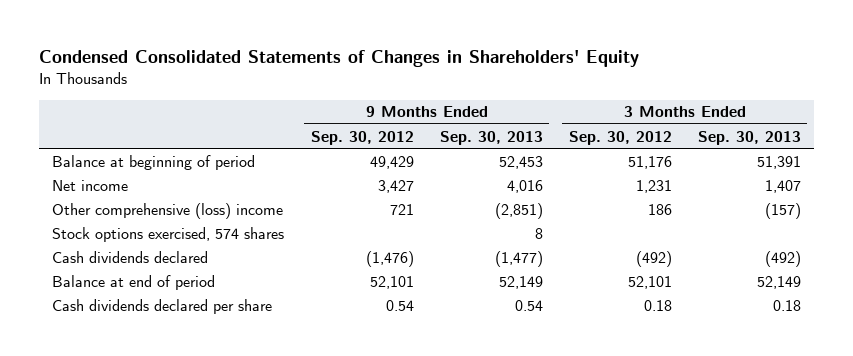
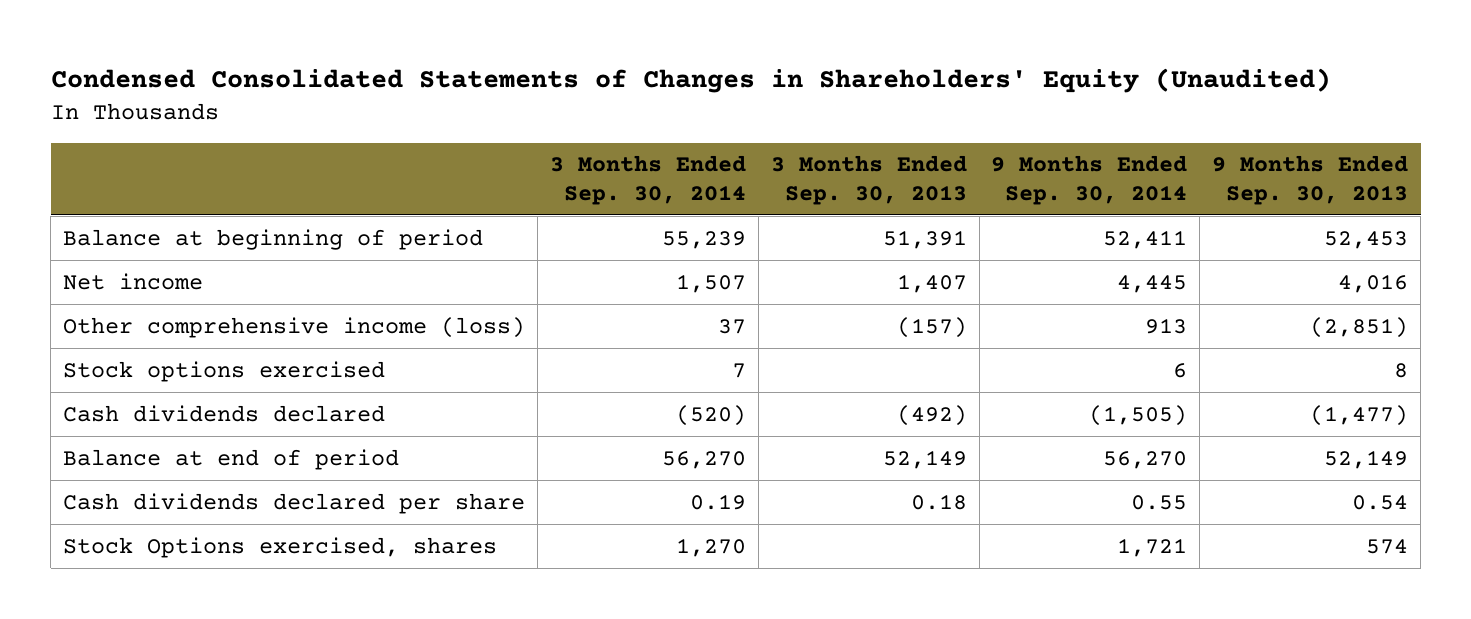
[39,50,640,68] Condensed Consolidated Statements of Changes in Shareholders' Equity -> [50,68,1331,94] Condensed Consolidated Statements of Changes in Shareholders' Equity (Unaudited)
[310,130,414,145] Sep. 30, 2012 -> none
[568,130,672,145] Sep. 30, 2012 -> none
none -> [549,155,746,205] 3 Months Ended Sep. 30, 2014
none -> [991,155,1188,205] 9 Months Ended Sep. 30, 2014
[52,202,284,219] Other comprehensive (loss) income -> [63,316,526,338] Other comprehensive income (loss)
[52,226,285,242] Stock options exercised, 574 shares -> [63,360,386,382] Stock options exercised
none -> [63,536,498,558] Stock Options exercised, shares

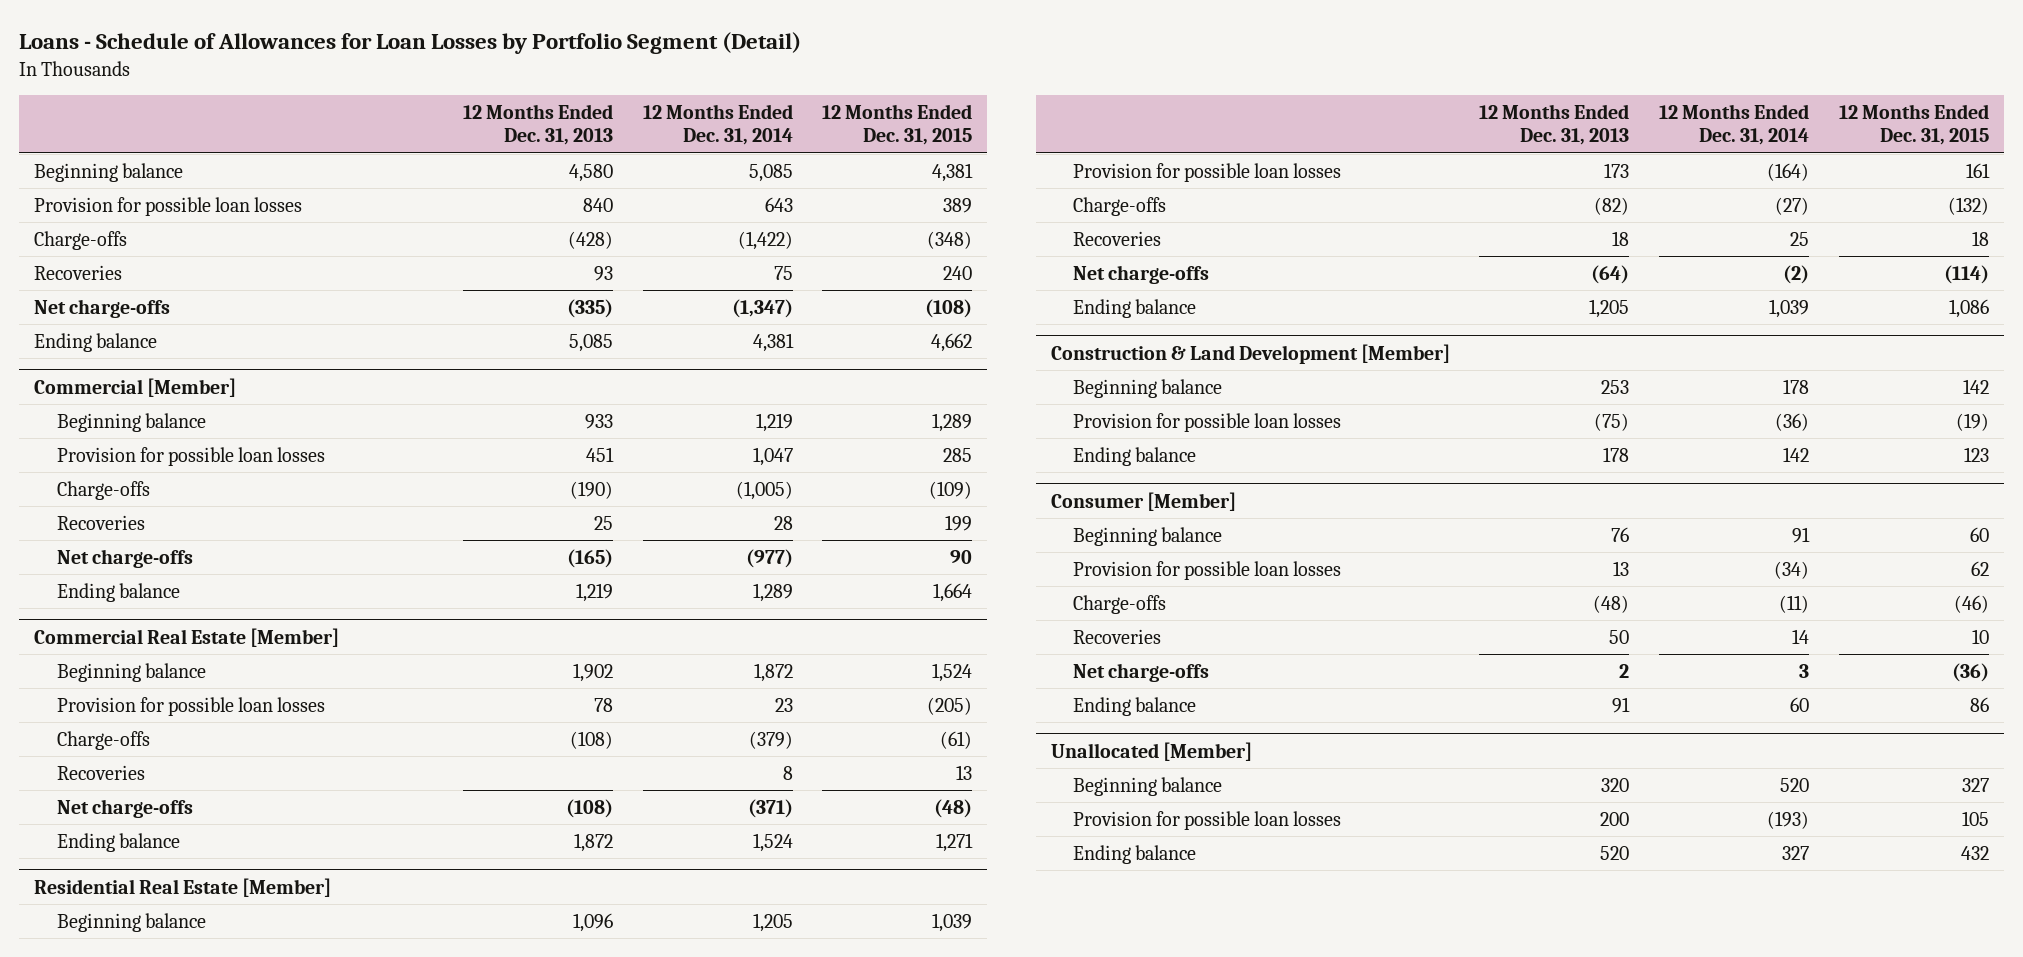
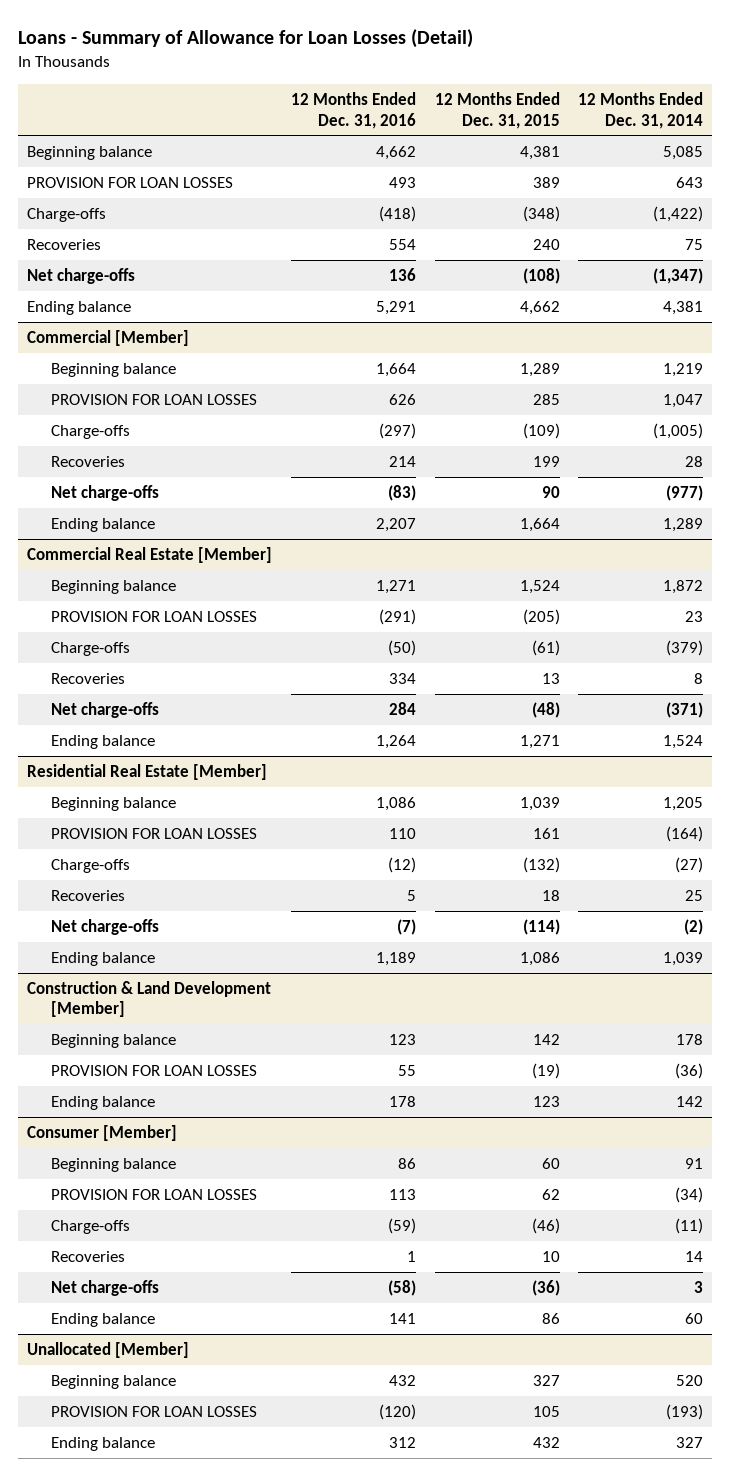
[19,32,802,55] Loans - Schedule of Allowances for Loan Losses by Portfolio Segment (Detail) -> [18,29,474,49] Loans - Summary of Allowance for Loan Losses (Detail)
[462,103,613,146] 12 Months Ended Dec. 31, 2013 -> none
none -> [290,92,416,129] 12 Months Ended Dec. 31, 2016
[34,196,303,216] Provision for possible loan losses -> [27,176,234,188] PROVISION FOR LOAN LOSSES
[56,446,325,466] Provision for possible loan losses -> [50,393,257,405] PROVISION FOR LOAN LOSSES
[56,696,325,716] Provision for possible loan losses -> [50,610,257,622] PROVISION FOR LOAN LOSSES
[1073,162,1342,182] Provision for possible loan losses -> [50,827,257,839] PROVISION FOR LOAN LOSSES
[1073,412,1342,432] Provision for possible loan losses -> [50,1064,257,1076] PROVISION FOR LOAN LOSSES
[1073,560,1342,580] Provision for possible loan losses -> [50,1188,257,1200] PROVISION FOR LOAN LOSSES
[1073,810,1342,830] Provision for possible loan losses -> [50,1405,257,1417] PROVISION FOR LOAN LOSSES

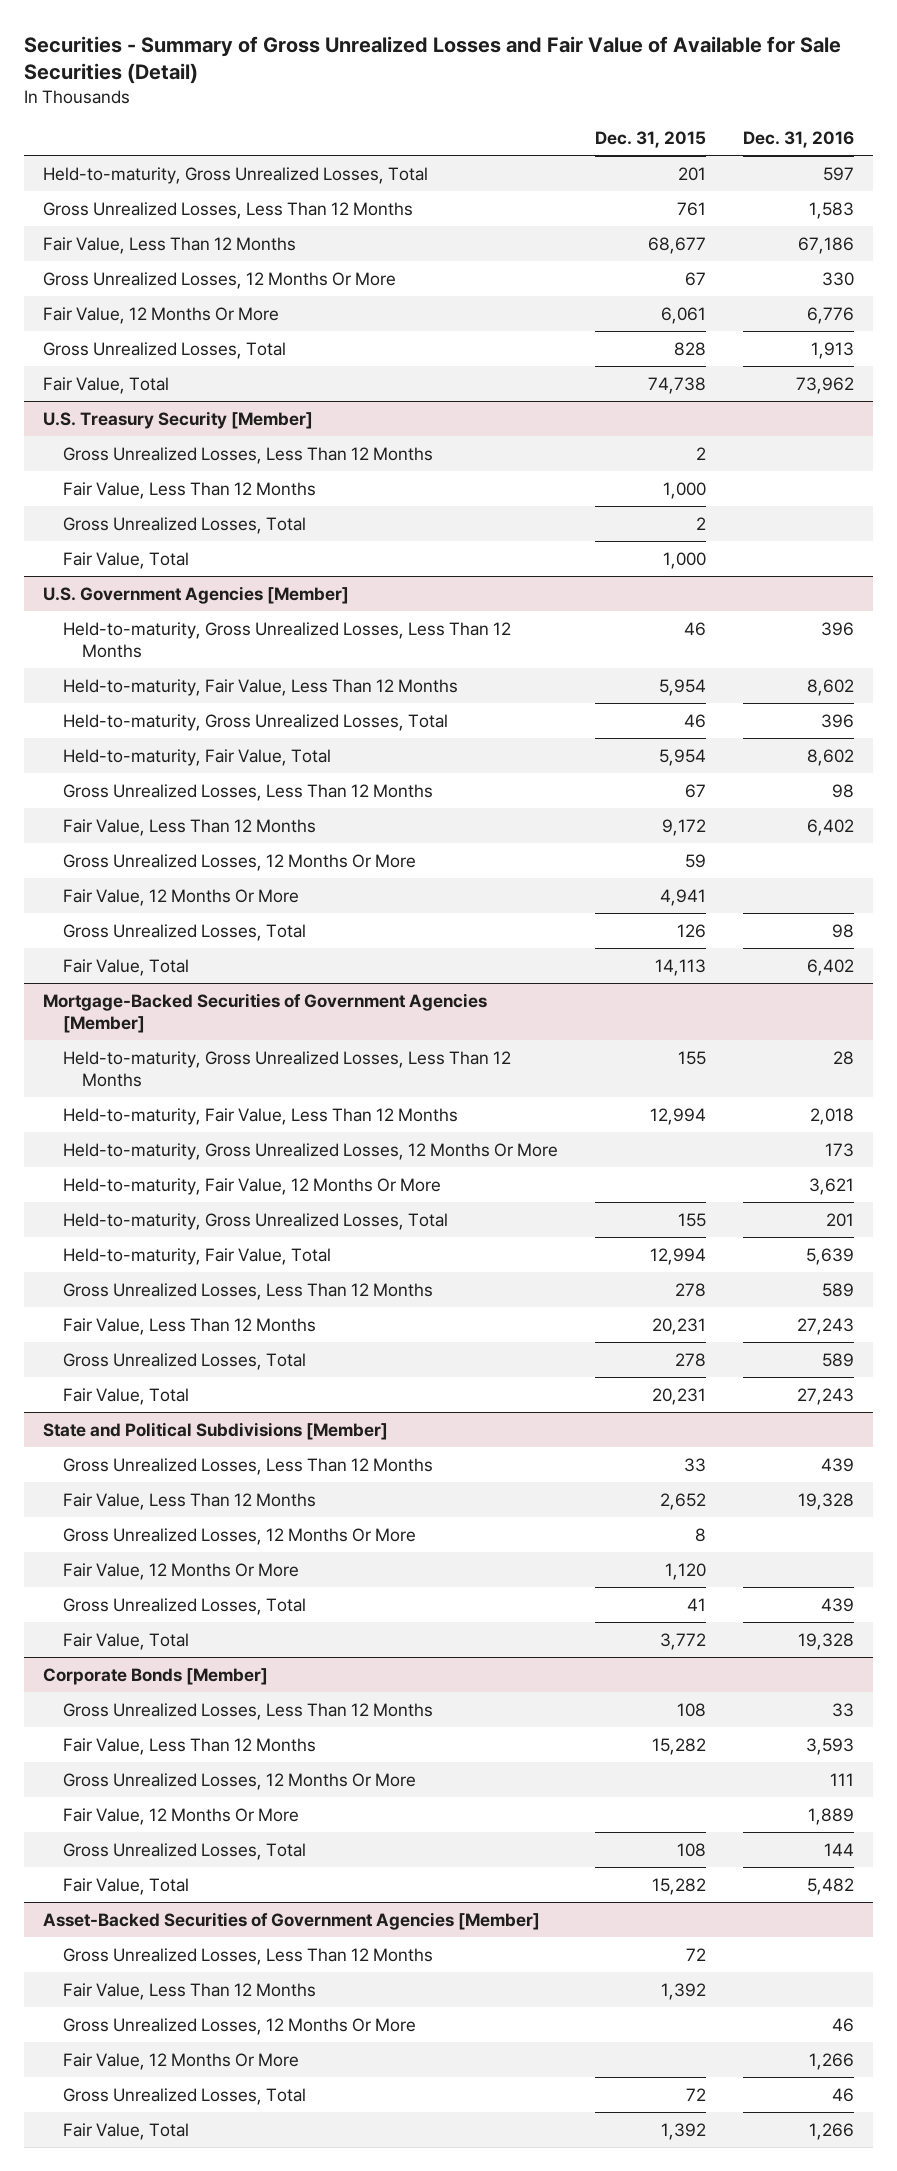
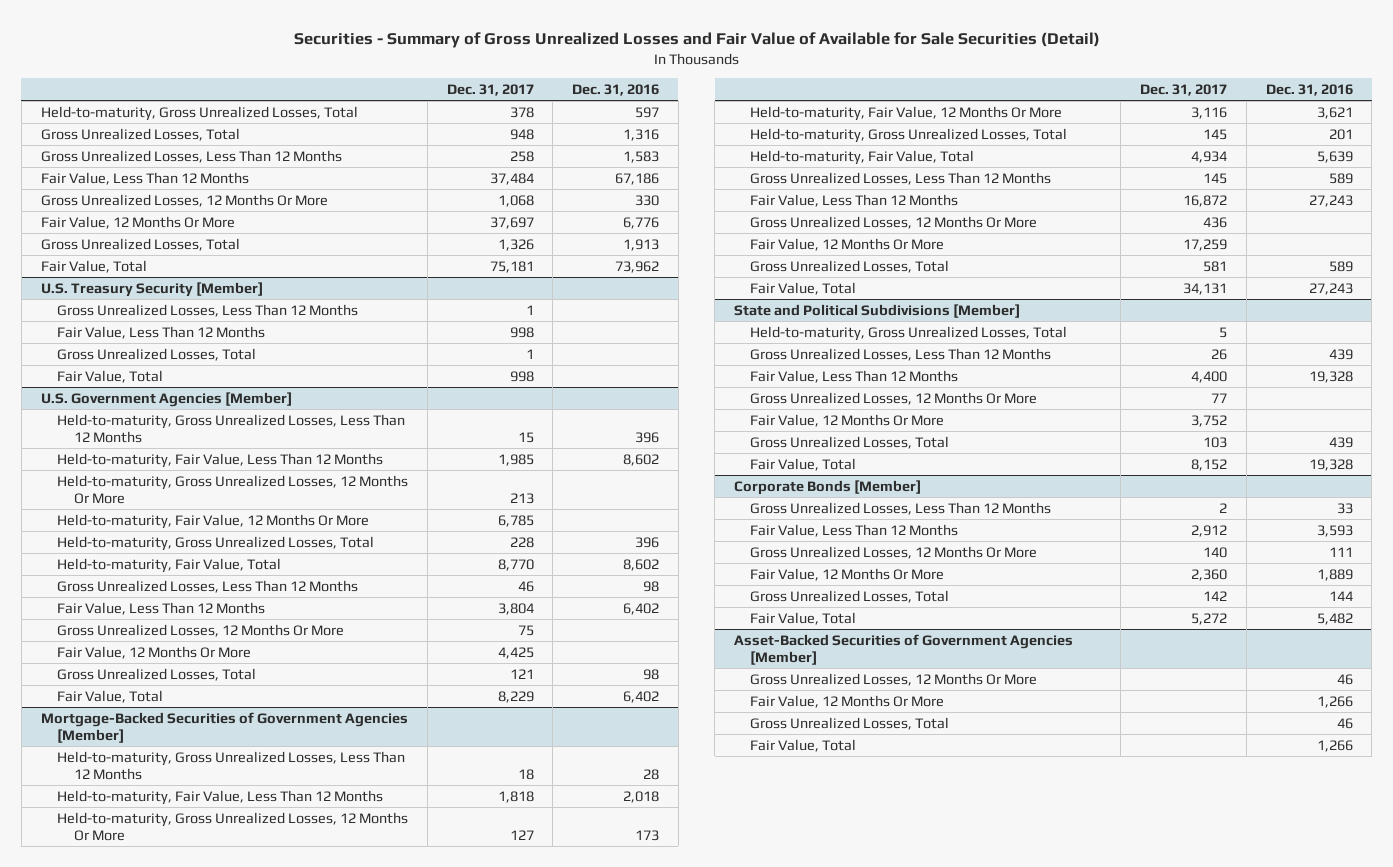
[594,131,706,149] Dec. 31, 2015 -> none
none -> [446,83,534,96] Dec. 31, 2017
none -> [40,127,240,141] Gross Unrealized Losses, Total
none -> [57,474,409,504] Held-to-maturity, Gross Unrealized Losses, 12 Months Or More
none -> [57,513,370,529] Held-to-maturity, Fair Value, 12 Months Or More
none -> [750,215,1038,229] Gross Unrealized Losses, 12 Months Or More
none -> [750,237,945,251] Fair Value, 12 Months Or More
none -> [750,325,1068,341] Held-to-maturity, Gross Unrealized Losses, Total
[62,1947,433,1965] Gross Unrealized Losses, Less Than 12 Months -> none
[62,1982,316,2000] Fair Value, Less Than 12 Months -> none

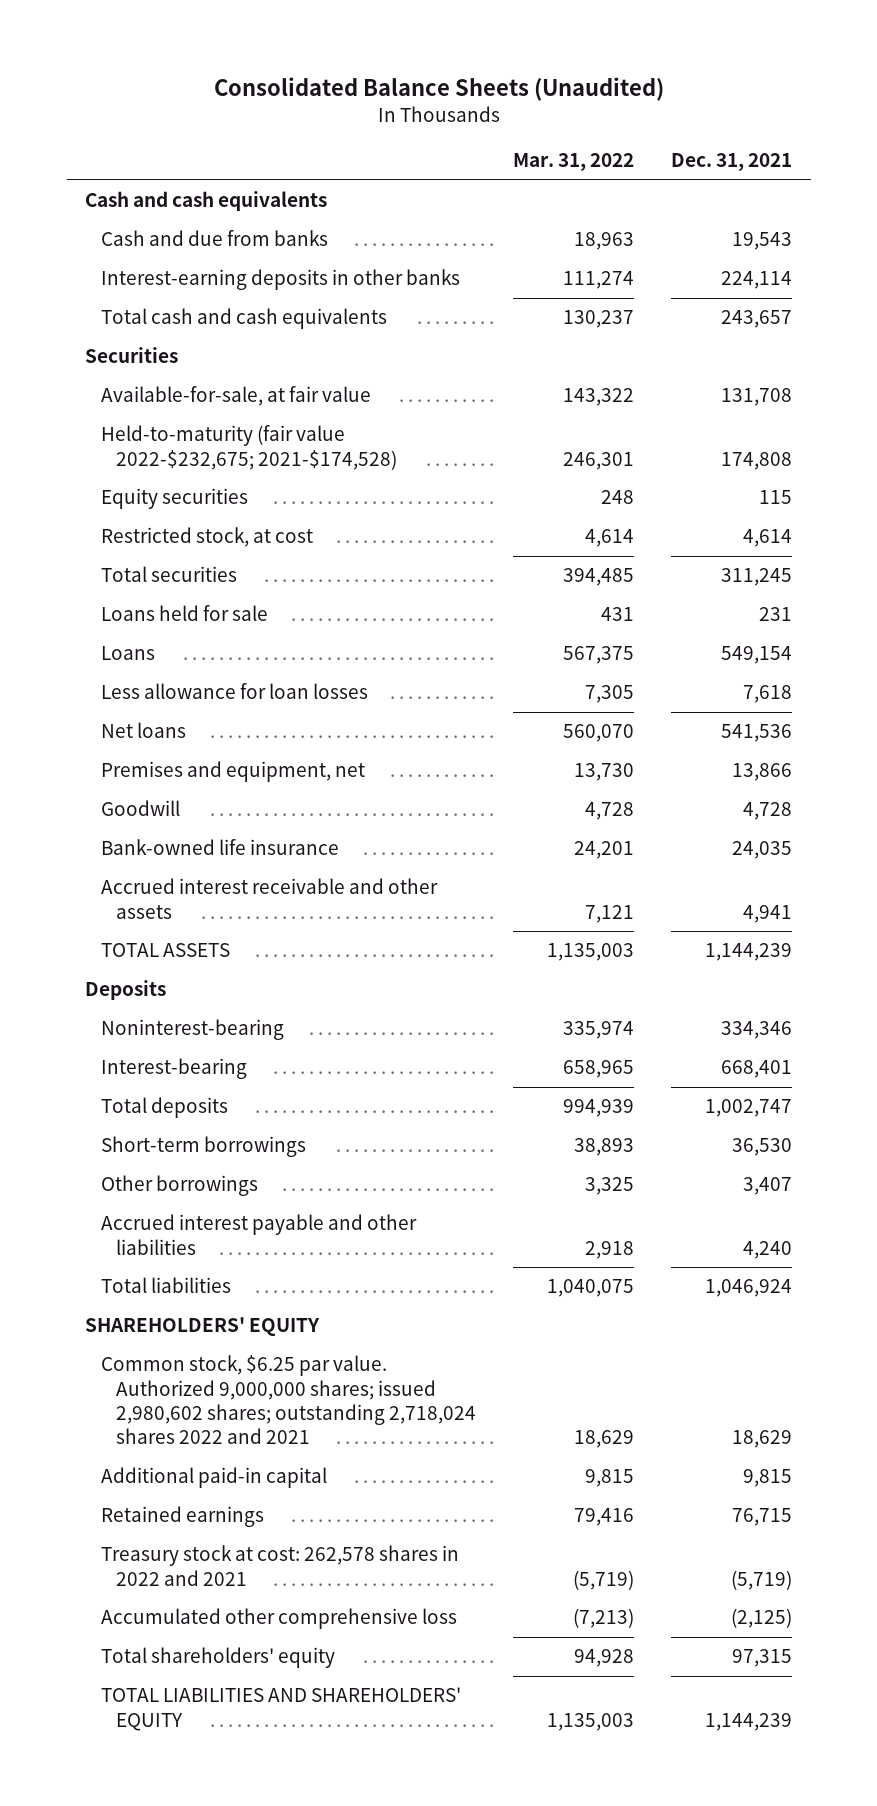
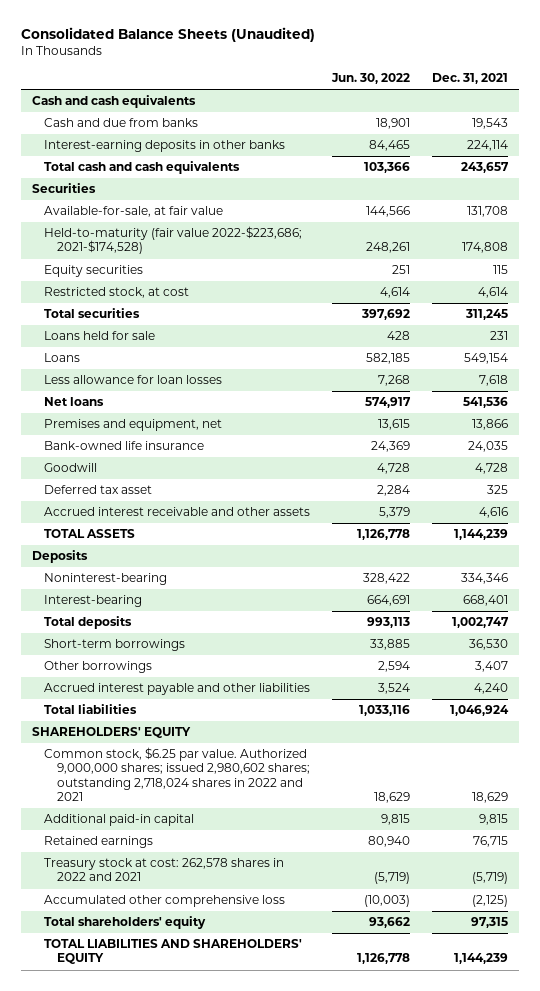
[512,153,634,172] Mar. 31, 2022 -> none
none -> [331,73,411,85] Jun. 30, 2022
[100,425,397,470] Held-to-maturity (fair value 2022-$232,675; 2021-$174,528) -> [44,226,303,255] Held-to-maturity (fair value 2022-$223,686; 2021-$174,528)
[100,800,180,817] Goodwill -> [44,463,98,473] Goodwill
none -> [44,485,153,495] Deferred tax asset
[743,904,793,923] 4,941 -> [478,507,508,519] 4,616
[100,1355,476,1445] Common stock, $6.25 par value. Authorized 9,000,000 shares; issued 2,980,602 shares; outstanding 2,718,024 shares 2022 and 2021 -> [44,747,310,801] Common stock, $6.25 par value. Authorized 9,000,000 shares; issued 2,980,602 shares; outstanding 2,718,024 shares in 2022 and 2021

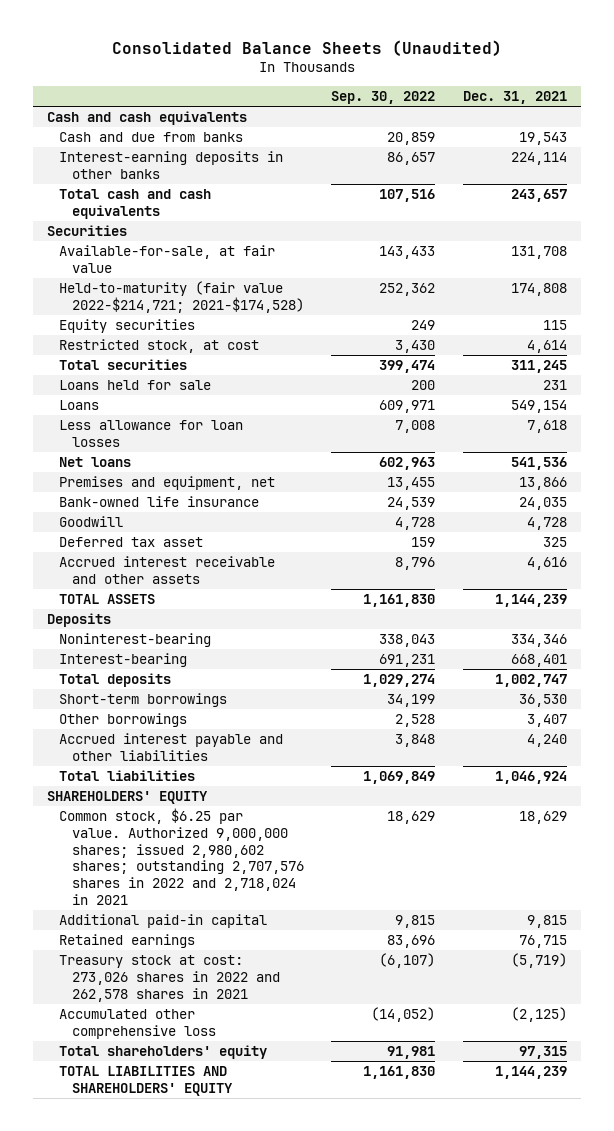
[331,73,411,85] Jun. 30, 2022 -> none
none -> [331,91,436,105] Sep. 30, 2022
[44,226,303,255] Held-to-maturity (fair value 2022-$223,686; 2021-$174,528) -> [59,281,304,313] Held-to-maturity (fair value 2022-$214,721; 2021-$174,528)
[44,747,310,801] Common stock, $6.25 par value. Authorized 9,000,000 shares; issued 2,980,602 shares; outstanding 2,718,024 shares in 2022 and 2021 -> [59,808,304,905] Common stock, $6.25 par value. Authorized 9,000,000 shares; issued 2,980,602 shares; outstanding 2,707,576 shares in 2022 and 2,718,024 in 2021
[44,858,285,882] Treasury stock at cost: 262,578 shares in 2022 and 2021 -> [59,955,280,1002] Treasury stock at cost: 273,026 shares in 2022 and 262,578 shares in 2021

